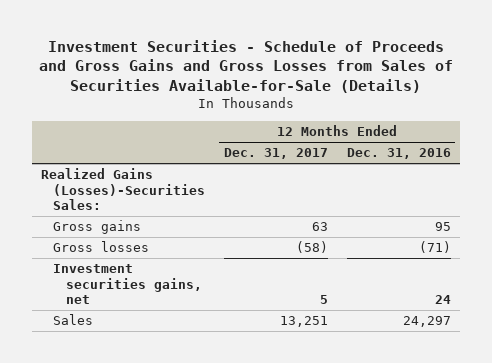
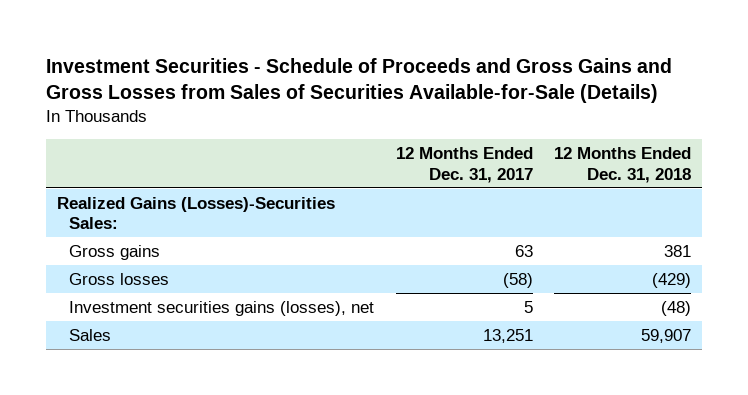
[346,148,451,160] Dec. 31, 2016 -> none
none -> [553,147,691,183] 12 Months Ended Dec. 31, 2018
[53,264,202,305] Investment securities gains, net -> [69,300,375,316] Investment securities gains (losses), net

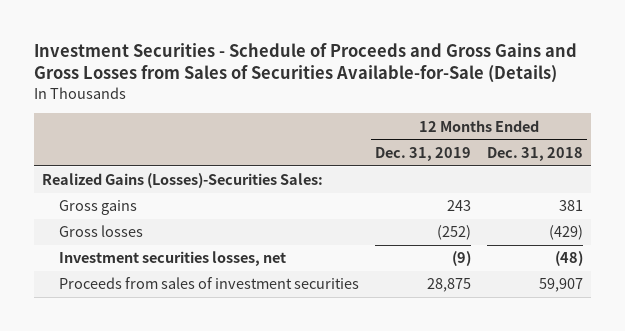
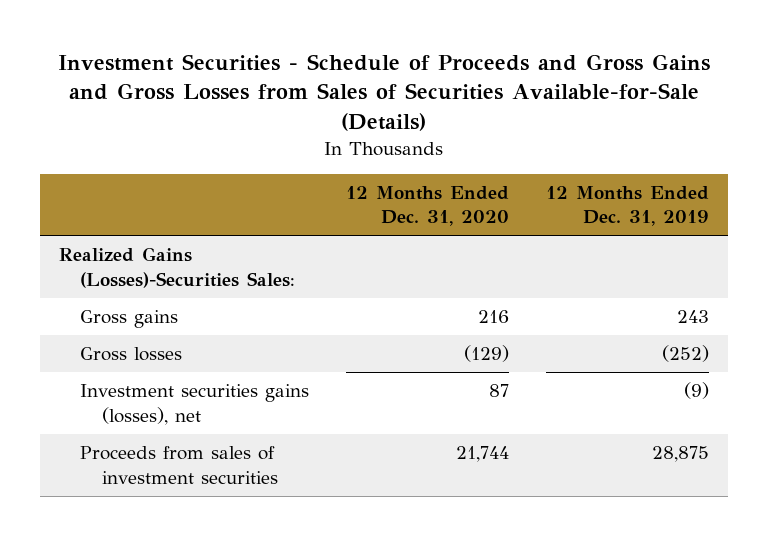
[487,146,584,161] Dec. 31, 2018 -> none
none -> [346,185,510,227] 12 Months Ended Dec. 31, 2020
[58,251,286,267] Investment securities losses, net -> [80,384,310,425] Investment securities gains (losses), net

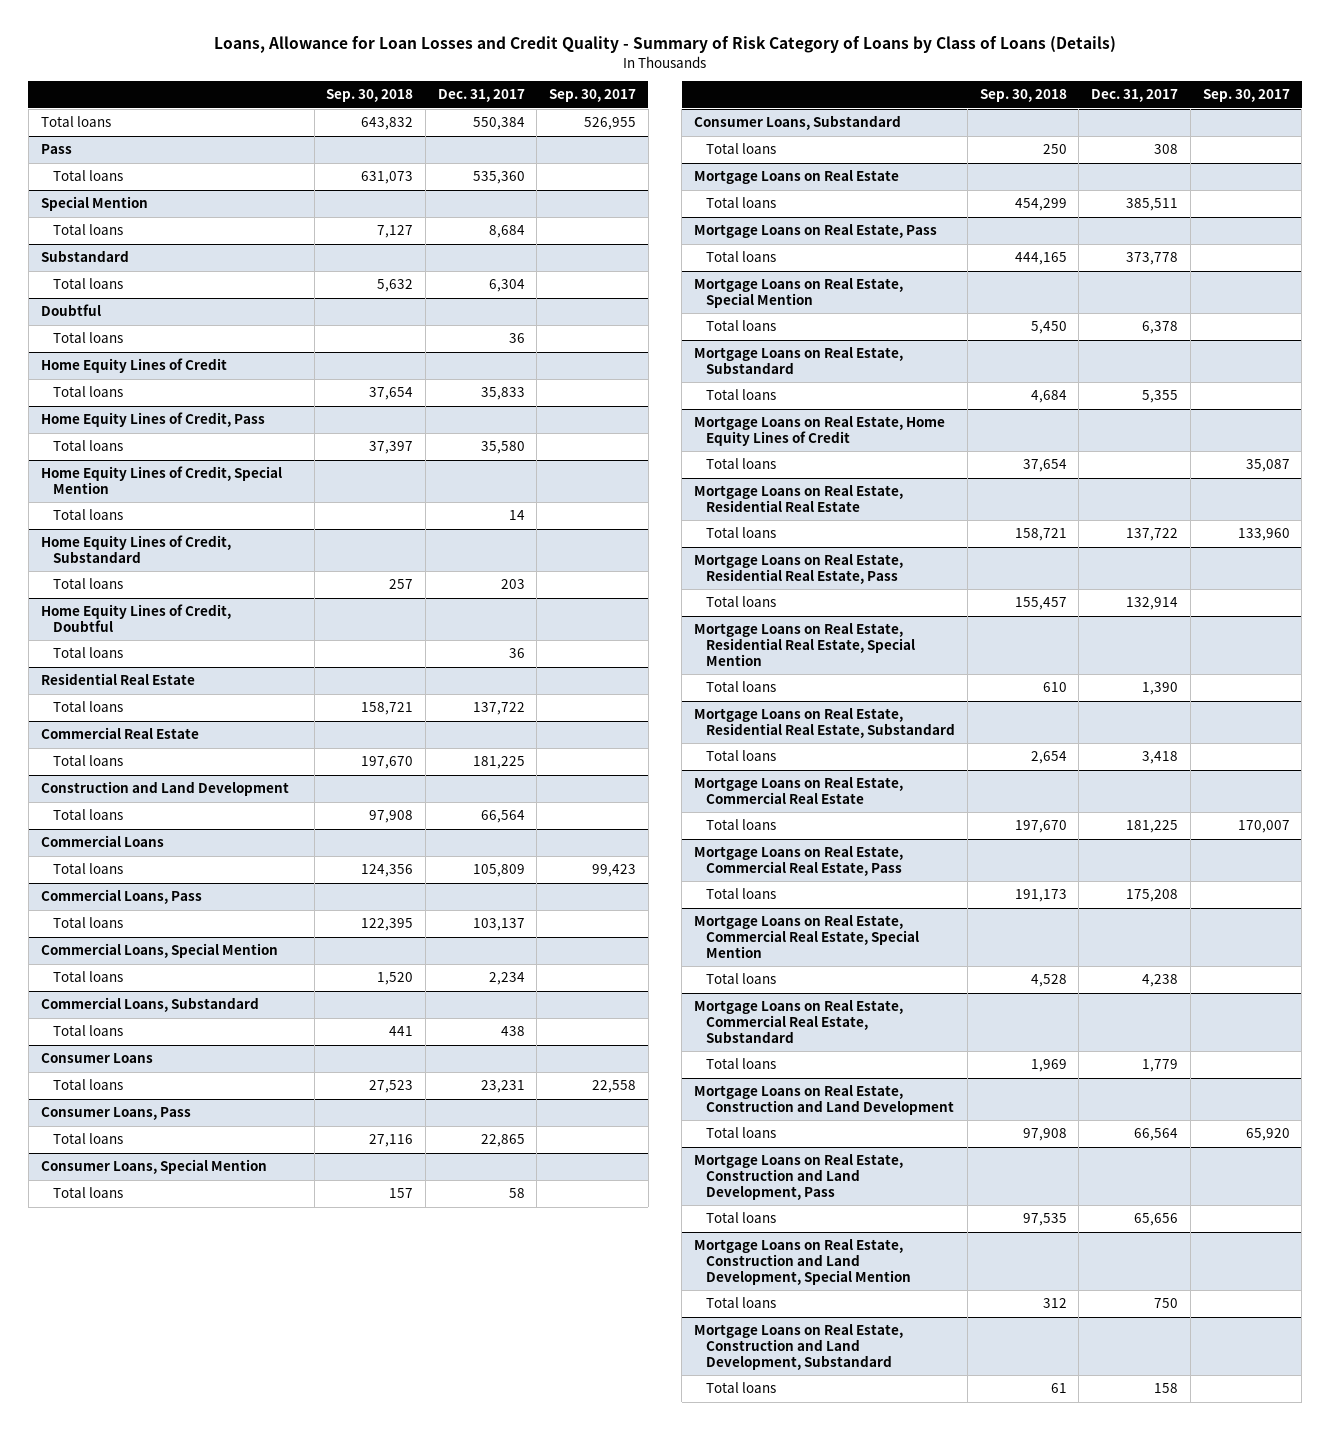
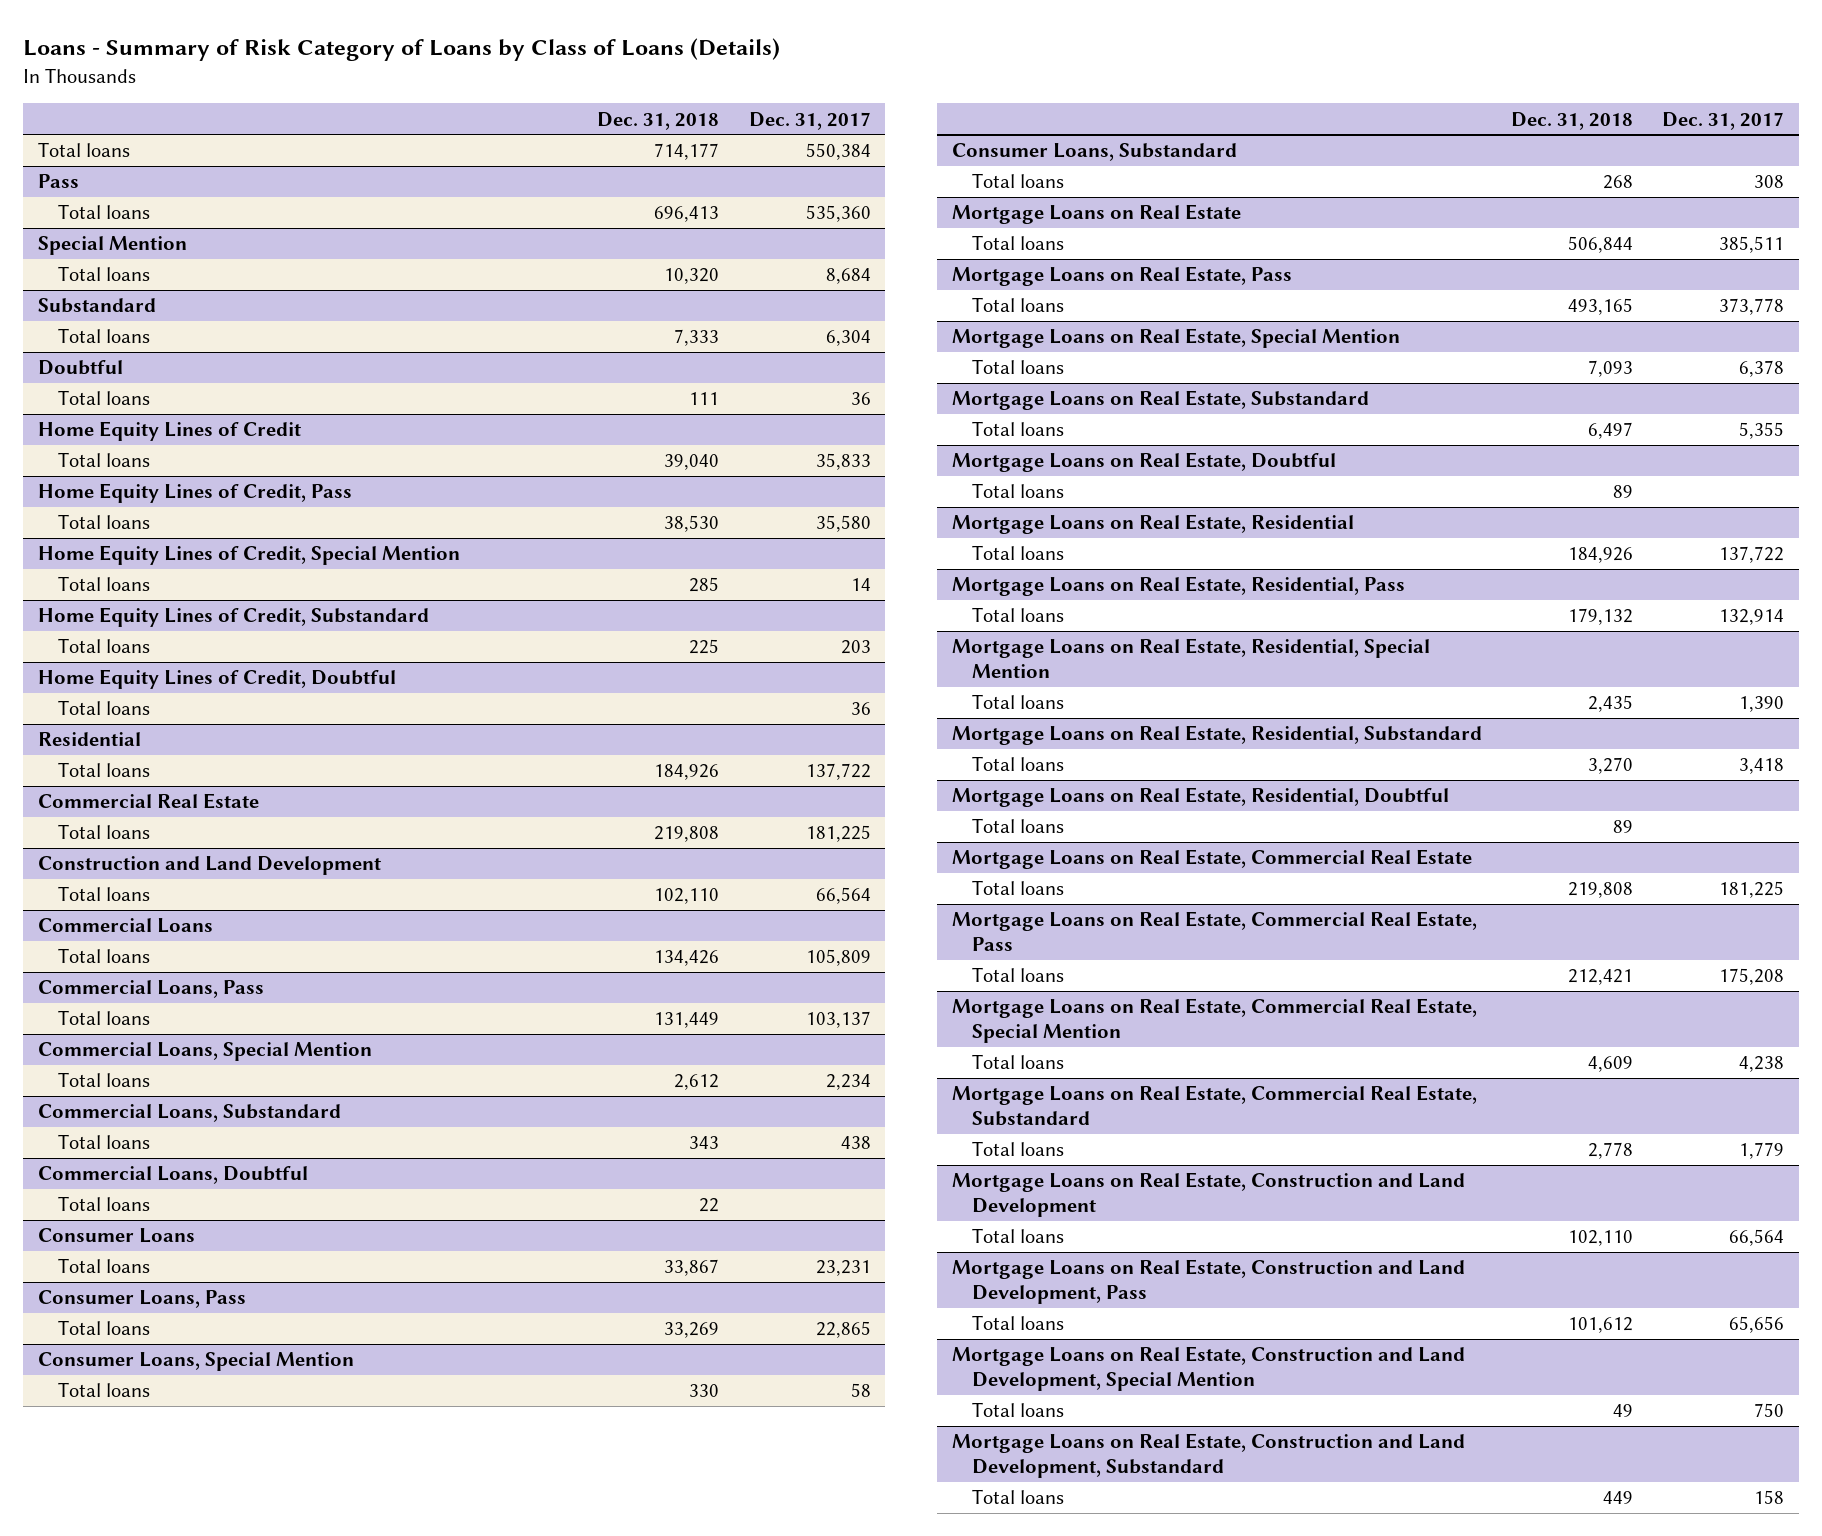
[214,36,1117,54] Loans, Allowance for Loan Losses and Credit Quality - Summary of Risk Category of Loans by Class of Loans (Details) -> [22,37,780,61] Loans - Summary of Risk Category of Loans by Class of Loans (Details)
[326,89,414,103] Sep. 30, 2018 -> none
[549,89,637,103] Sep. 30, 2017 -> none
none -> [597,111,720,130] Dec. 31, 2018
[40,673,195,686] Residential Real Estate -> [37,732,141,747] Residential
none -> [37,1166,308,1185] Commercial Loans, Doubtful
none -> [58,1196,151,1212] Total loans
[694,416,946,447] Mortgage Loans on Real Estate, Home Equity Lines of Credit -> none
none -> [951,452,1336,473] Mortgage Loans on Real Estate, Doubtful
[694,485,904,513] Mortgage Loans on Real Estate, Residential Real Estate -> [951,514,1354,535] Mortgage Loans on Real Estate, Residential
[694,554,904,585] Mortgage Loans on Real Estate, Residential Real Estate, Pass -> [951,576,1405,597] Mortgage Loans on Real Estate, Residential, Pass
[694,623,916,666] Mortgage Loans on Real Estate, Residential Real Estate, Special Mention -> [951,638,1430,678] Mortgage Loans on Real Estate, Residential, Special Mention
[694,708,956,739] Mortgage Loans on Real Estate, Residential Real Estate, Substandard -> [951,725,1482,746] Mortgage Loans on Real Estate, Residential, Substandard
none -> [951,787,1449,808] Mortgage Loans on Real Estate, Residential, Doubtful
none -> [972,818,1065,834] Total loans

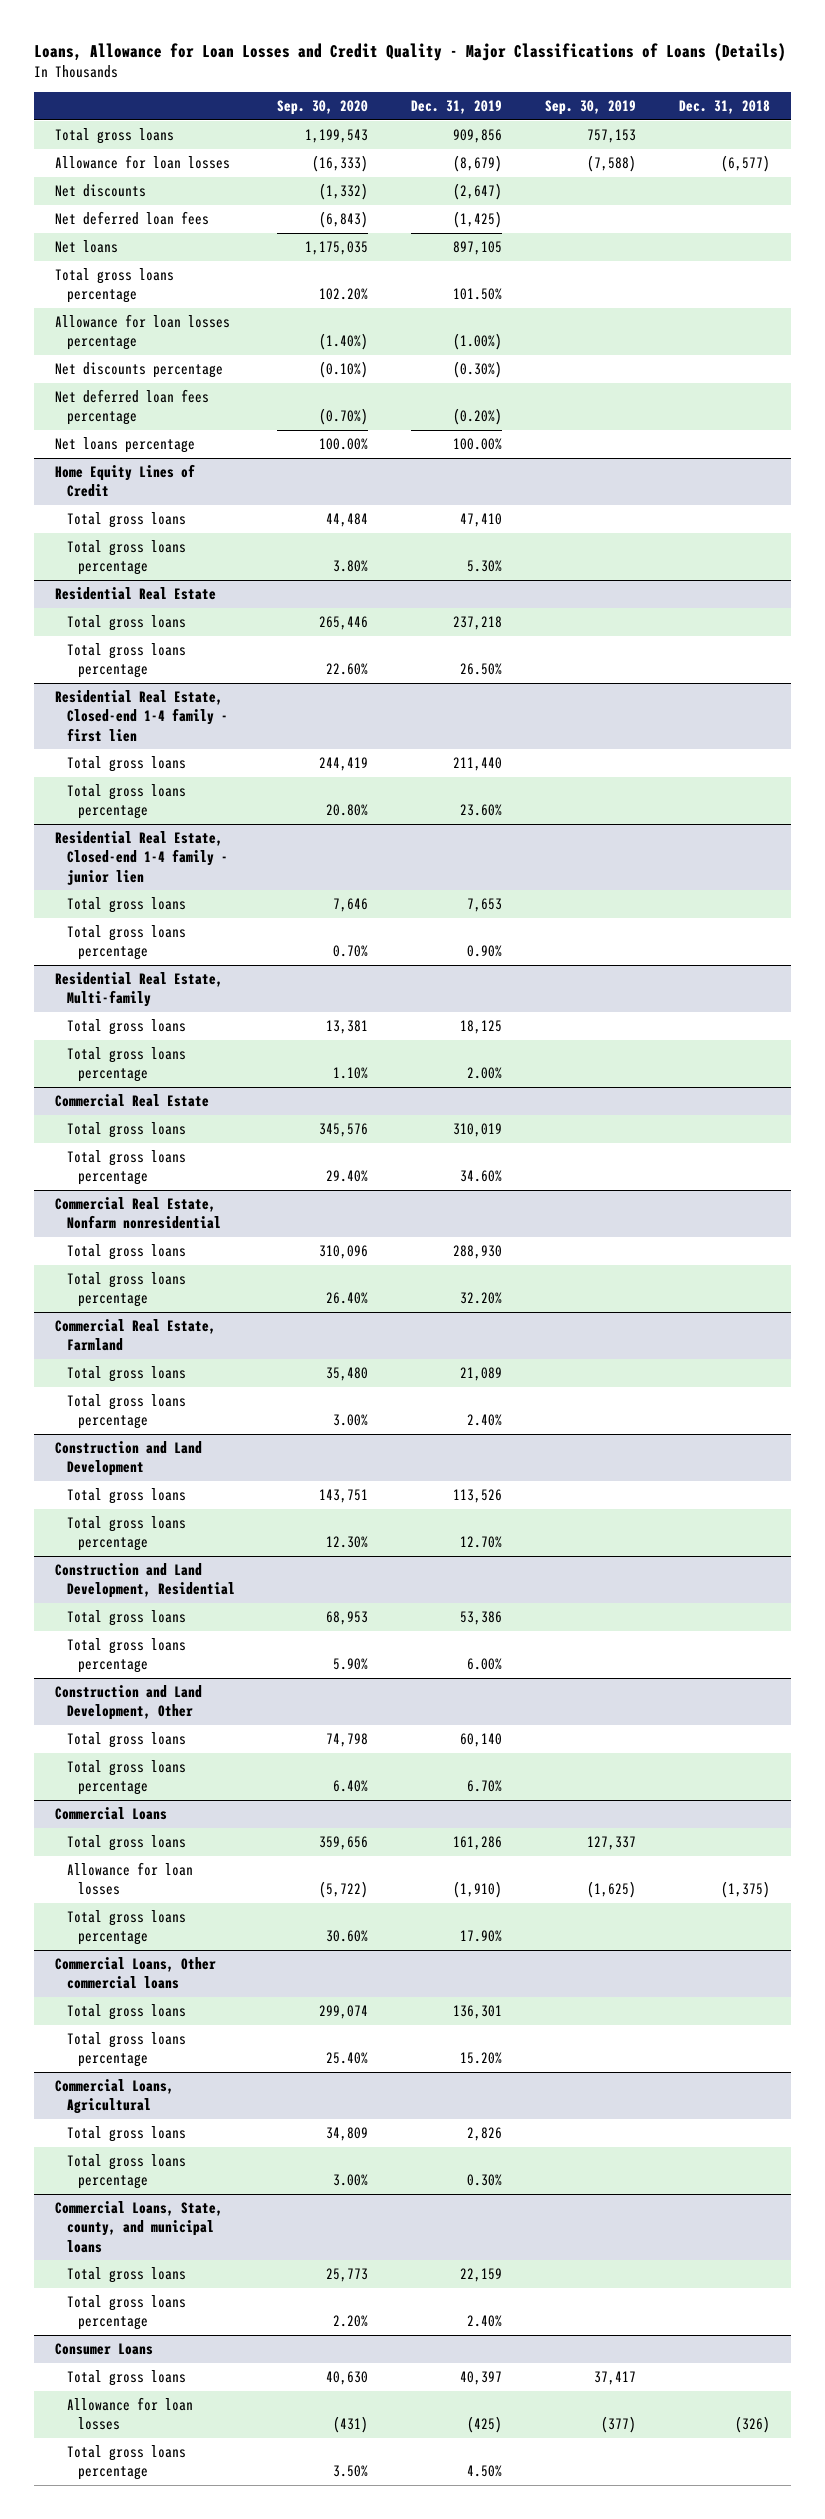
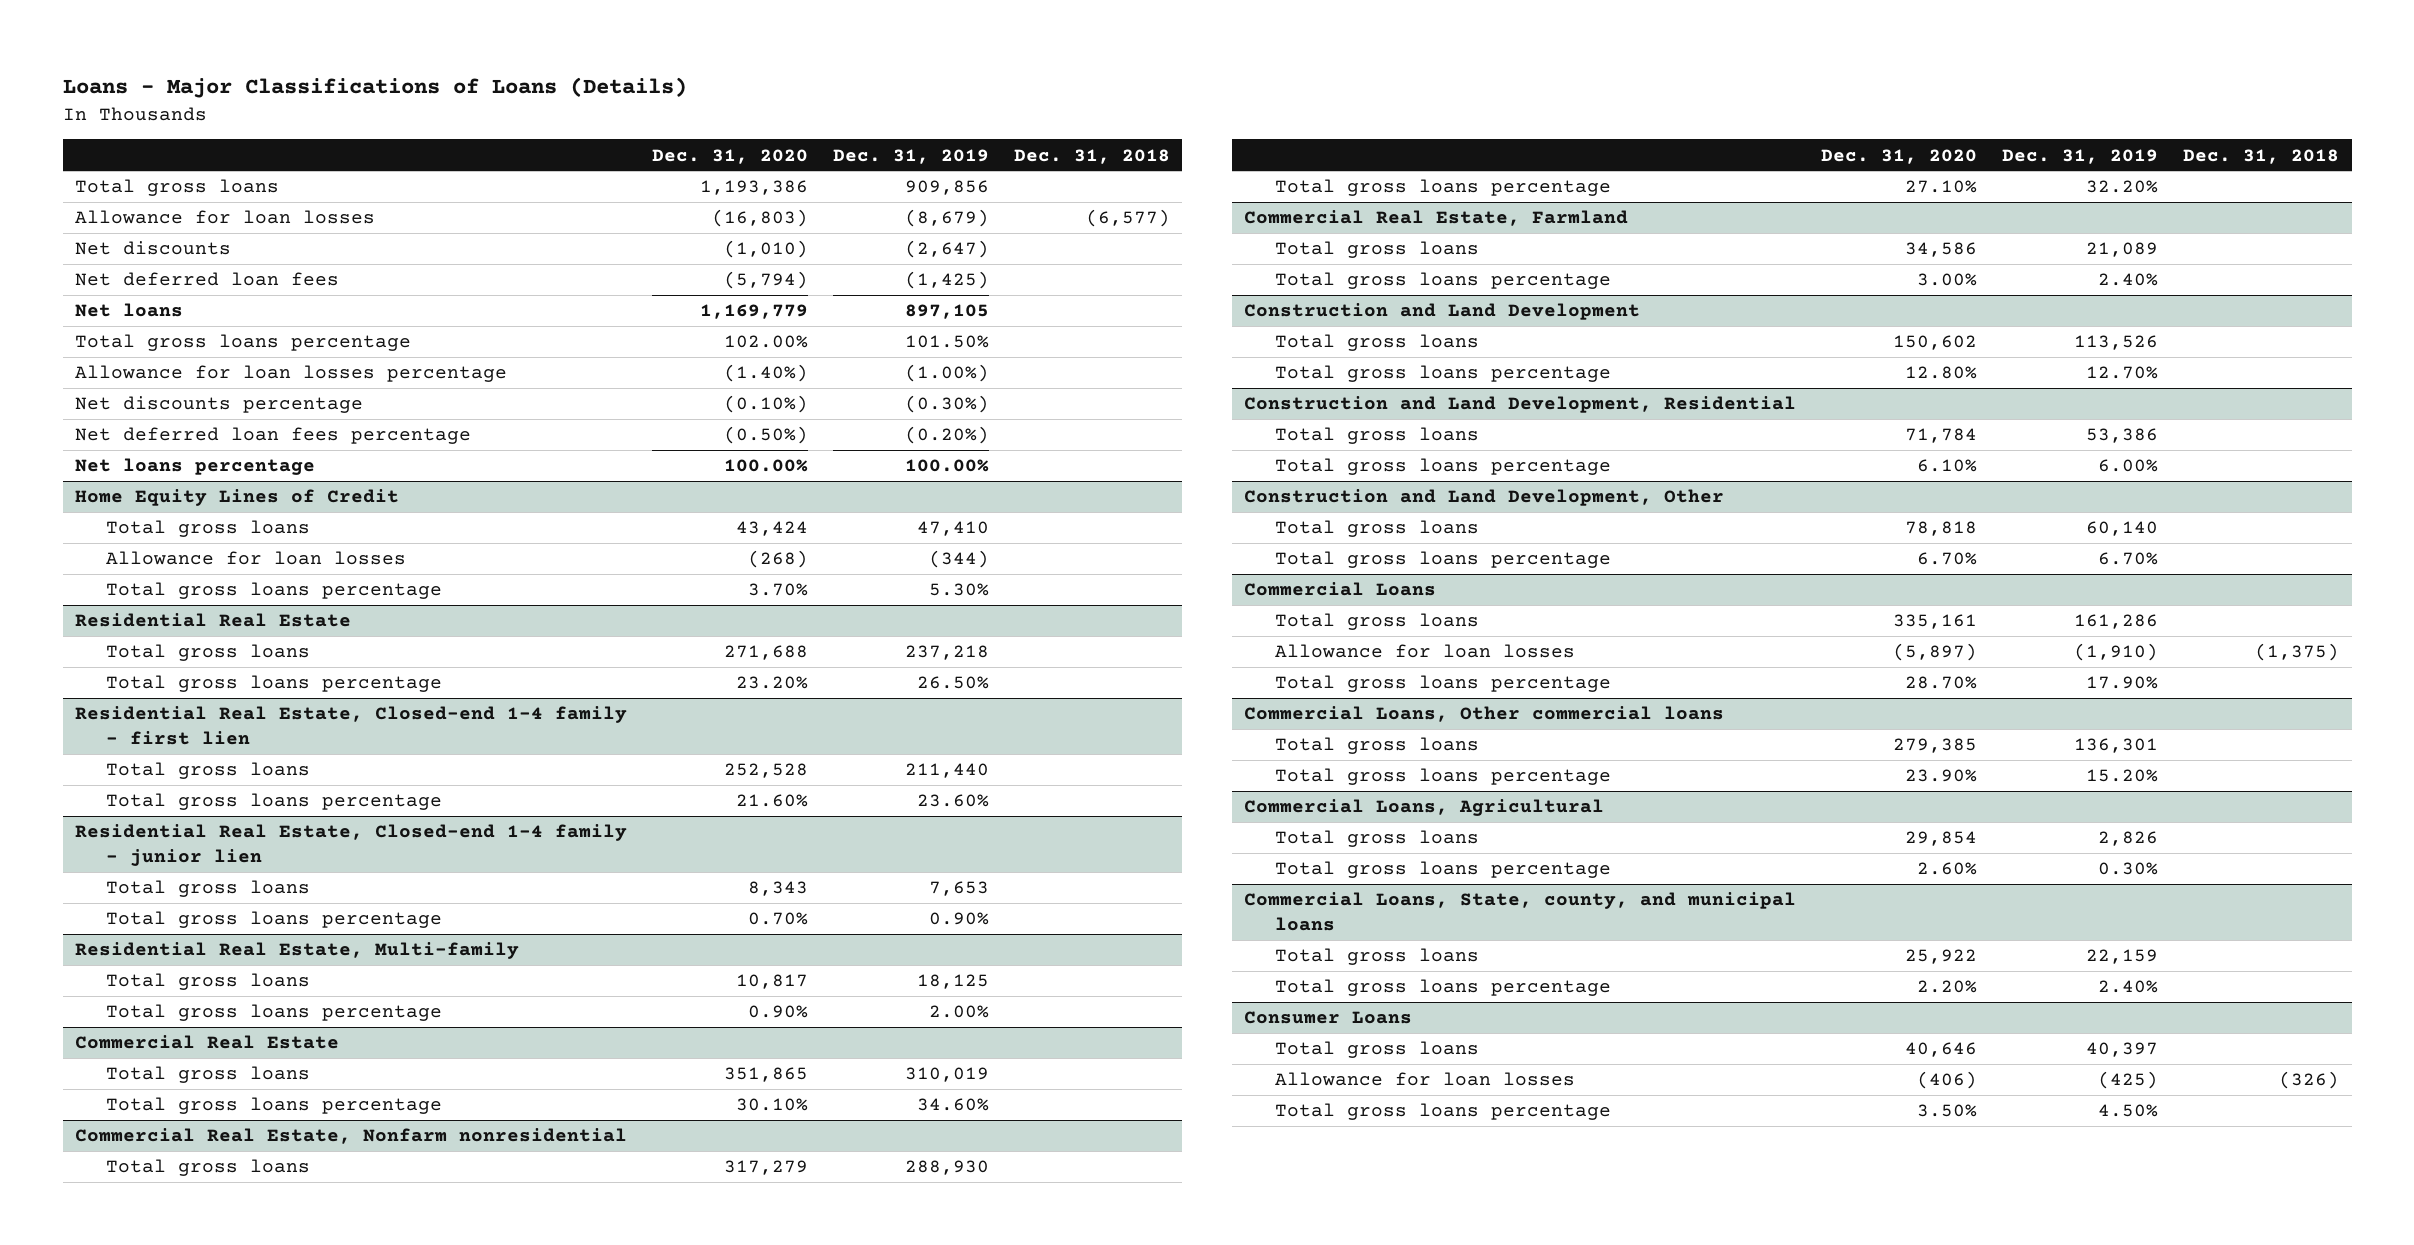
[33,42,786,61] Loans, Allowance for Loan Losses and Credit Quality - Major Classifications of Loans (Details) -> [62,77,687,99] Loans - Major Classifications of Loans (Details)
[277,100,369,116] Sep. 30, 2020 -> none
[544,100,636,116] Sep. 30, 2019 -> none
none -> [652,148,809,164] Dec. 31, 2020
none -> [106,551,407,566] Allowance for loan losses

